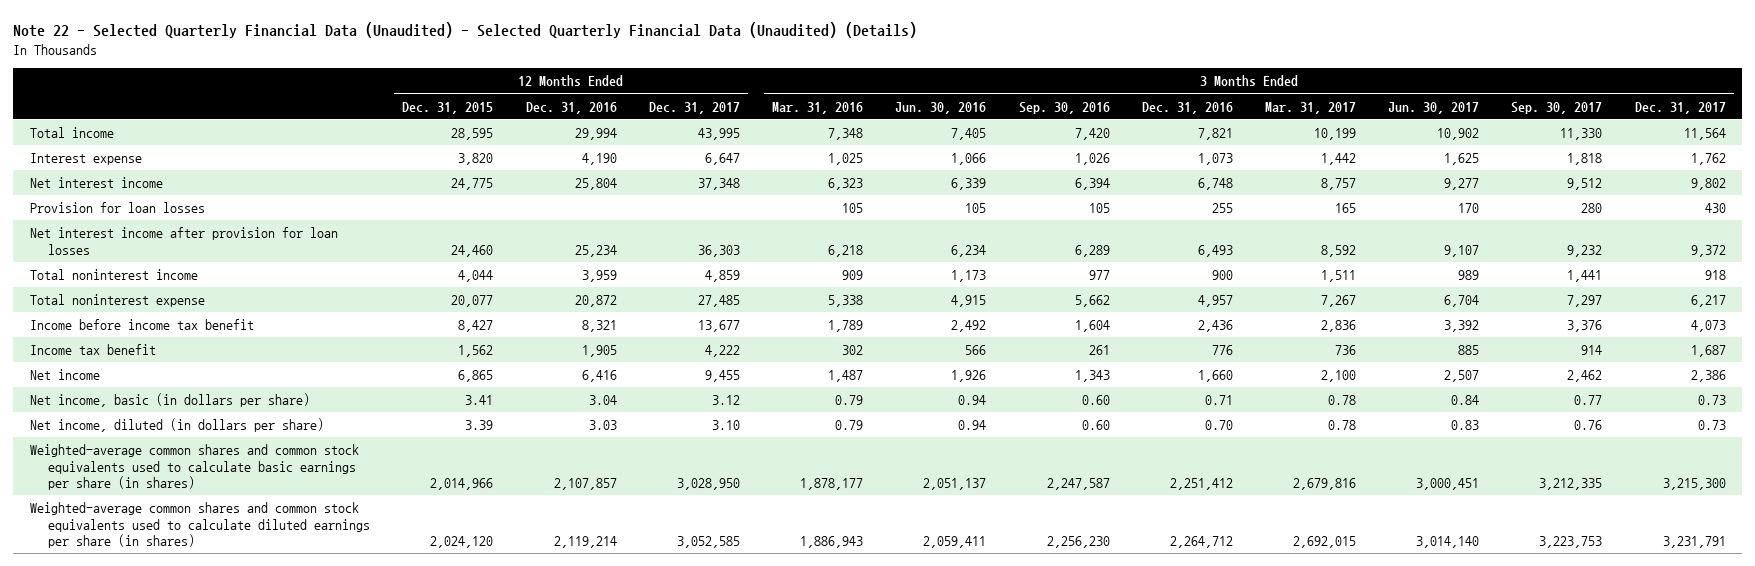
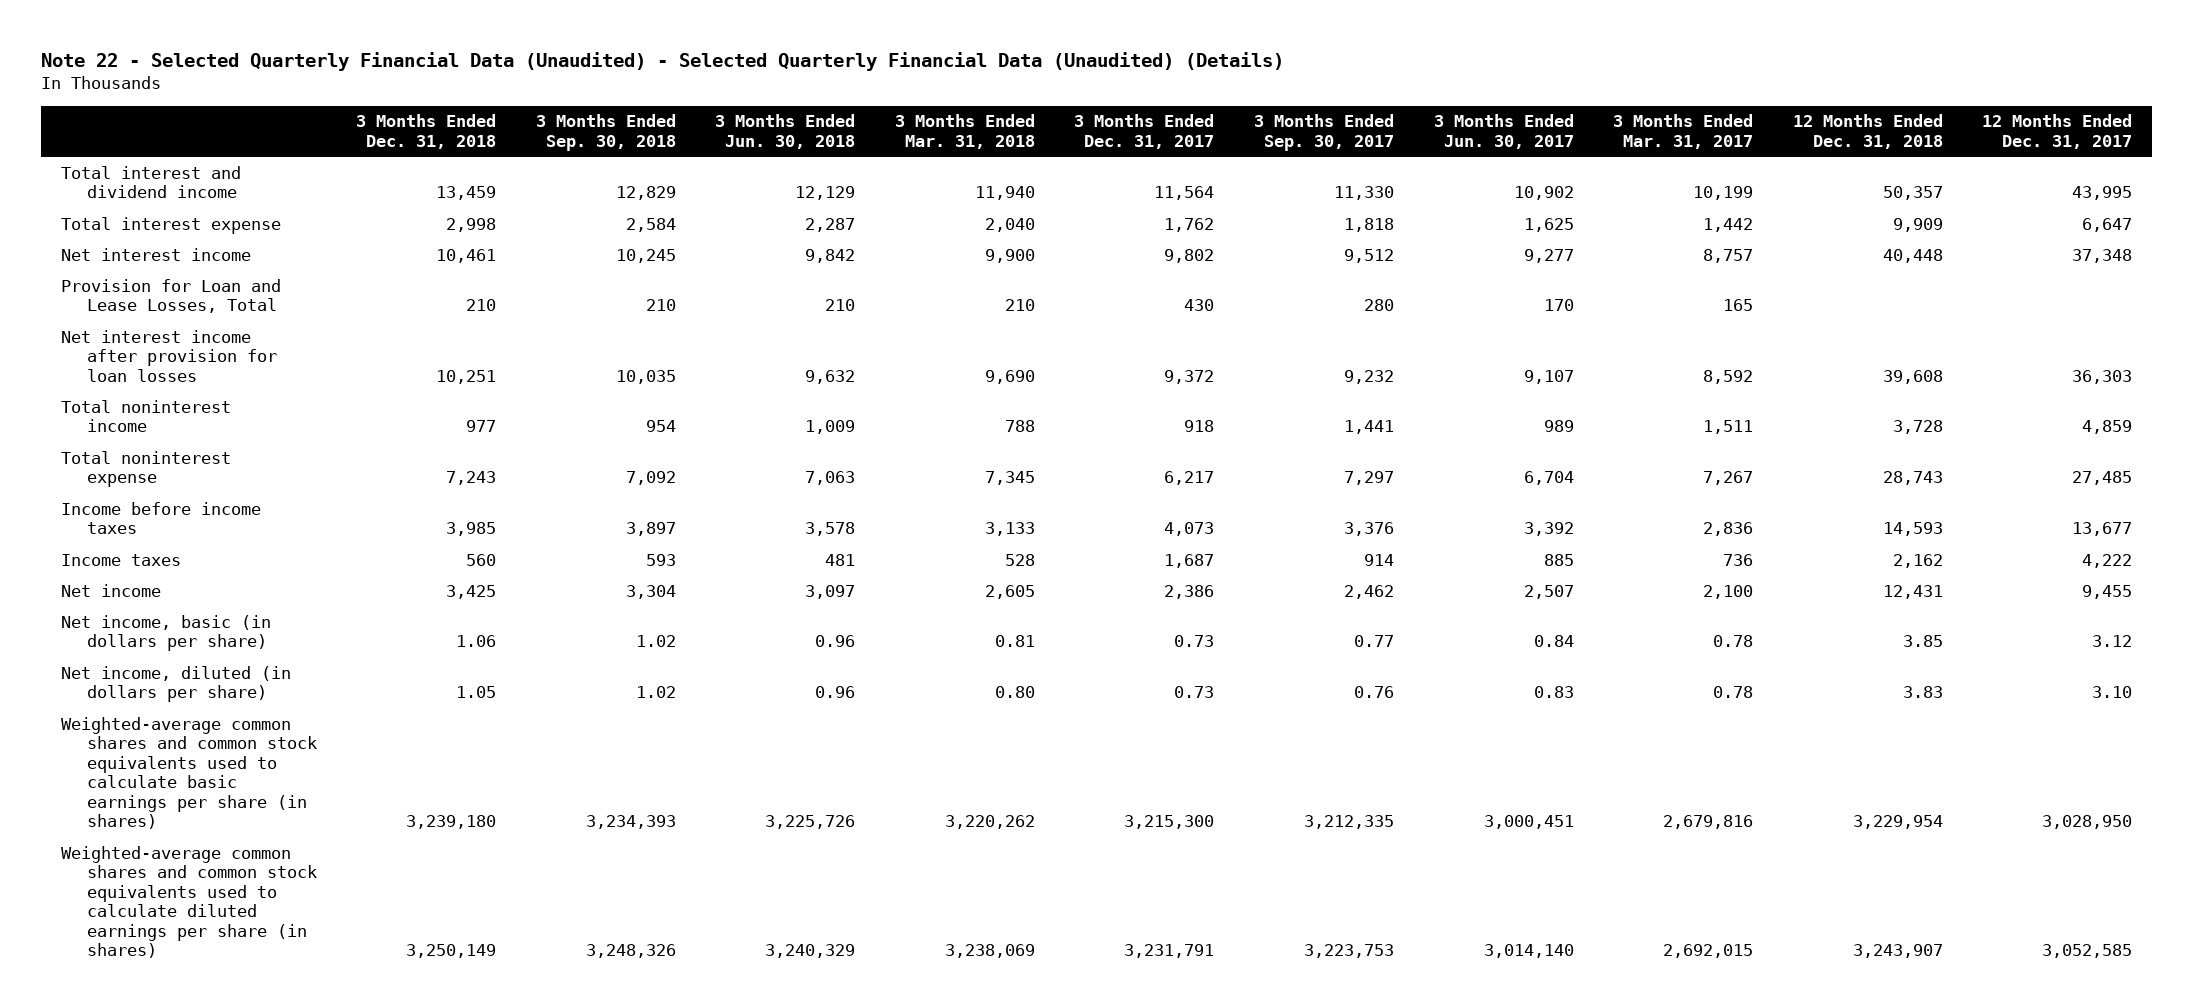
[402,101,494,114] Dec. 31, 2015 -> none
[525,101,617,114] Dec. 31, 2016 -> none
[772,101,864,114] Mar. 31, 2016 -> none
[895,101,987,114] Jun. 30, 2016 -> none
[1018,101,1110,114] Sep. 30, 2016 -> none
[1141,101,1233,114] Dec. 31, 2016 -> none
none -> [356,114,497,149] 3 Months Ended Dec. 31, 2018
none -> [535,114,676,151] 3 Months Ended Sep. 30, 2018
none -> [715,114,856,149] 3 Months Ended Jun. 30, 2018
none -> [894,114,1035,149] 3 Months Ended Mar. 31, 2018
none -> [1792,114,1943,149] 12 Months Ended Dec. 31, 2018
[29,127,114,139] Total income -> [60,165,241,199] Total interest and dividend income
[29,153,142,166] Interest expense -> [60,216,281,234] Total interest expense
[29,202,205,214] Provision for loan losses -> [60,278,281,314] Provision for Loan and Lease Losses, Total
[29,319,254,331] Income before income tax benefit -> [60,501,261,535] Income before income taxes
[29,344,156,356] Income tax benefit -> [60,553,181,566] Income taxes

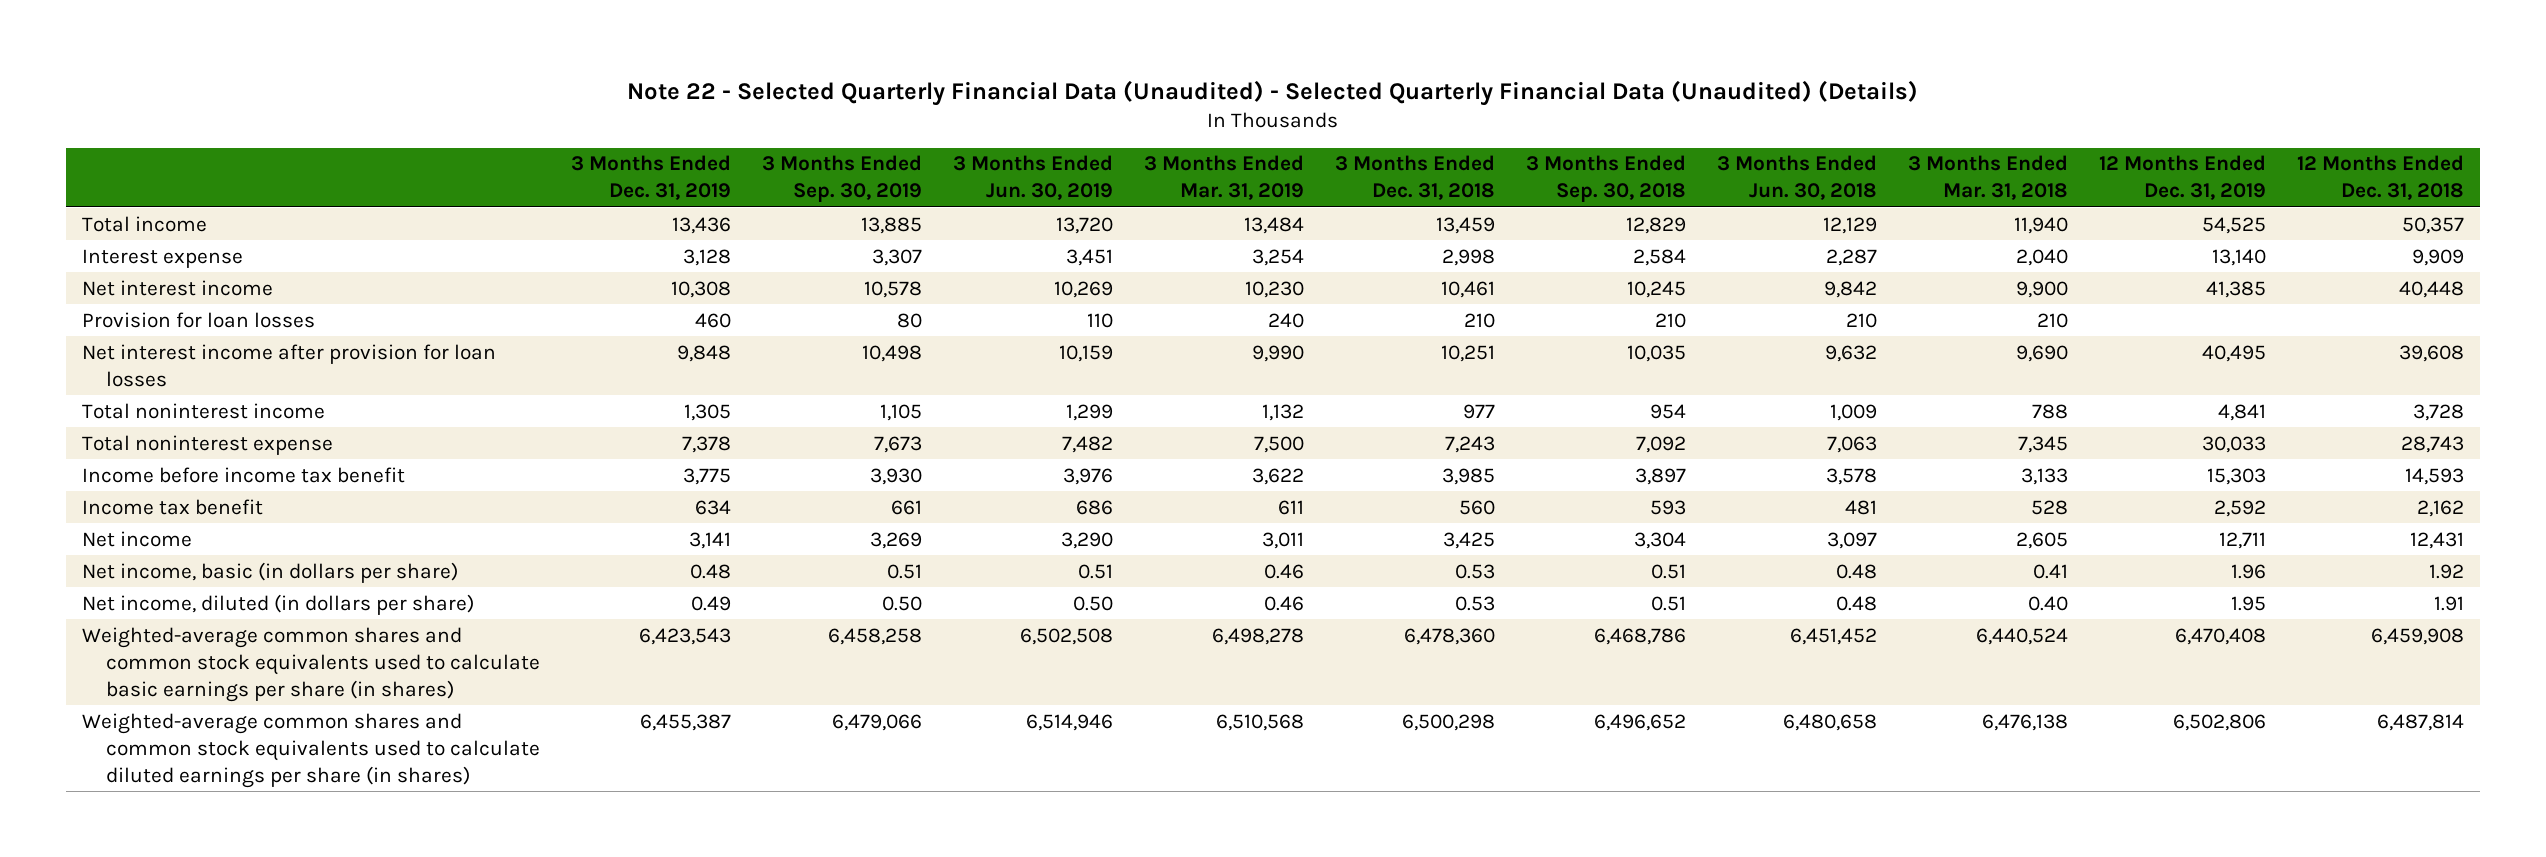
[1074,114,1215,149] 3 Months Ended Dec. 31, 2017 -> none
[1253,114,1394,151] 3 Months Ended Sep. 30, 2017 -> none
[1433,114,1574,149] 3 Months Ended Jun. 30, 2017 -> none
[1613,114,1754,149] 3 Months Ended Mar. 31, 2017 -> none
[1982,114,2133,149] 12 Months Ended Dec. 31, 2017 -> none
none -> [570,155,731,201] 3 Months Ended Dec. 31, 2019
none -> [761,155,922,203] 3 Months Ended Sep. 30, 2019
none -> [953,155,1114,201] 3 Months Ended Jun. 30, 2019
none -> [1144,155,1305,201] 3 Months Ended Mar. 31, 2019
none -> [2099,155,2267,201] 12 Months Ended Dec. 31, 2019
[60,165,241,199] Total interest and dividend income -> [81,215,207,232] Total income
[60,216,281,234] Total interest expense -> [81,248,243,268] Interest expense
[60,278,281,314] Provision for Loan and Lease Losses, Total -> [81,311,315,328] Provision for loan losses
[60,501,261,535] Income before income taxes -> [81,466,405,483] Income before income tax benefit
[60,553,181,566] Income taxes -> [81,498,263,515] Income tax benefit
[456,635,497,648] 1.06 -> [1455,563,1496,579] 0.53
[635,635,676,648] 1.02 -> [1651,563,1687,579] 0.51
[815,635,856,648] 0.96 -> [1836,563,1878,579] 0.48
[994,635,1035,648] 0.81 -> [2033,563,2069,579] 0.41
[1902,635,1943,648] 3.85 -> [2429,563,2465,579] 1.92
[456,686,497,699] 1.05 -> [1455,595,1496,611] 0.53
[635,686,676,699] 1.02 -> [1651,595,1687,611] 0.51
[815,686,856,699] 0.96 -> [1836,595,1878,611] 0.48
[994,686,1035,699] 0.80 -> [2028,595,2069,611] 0.40
[1902,686,1943,699] 3.83 -> [2434,595,2465,611] 1.91
[406,815,497,830] 3,239,180 -> [1404,627,1496,645] 6,478,360
[585,815,676,830] 3,234,393 -> [1594,627,1687,645] 6,468,786
[765,815,856,830] 3,225,726 -> [1790,627,1878,645] 6,451,452
[944,815,1035,830] 3,220,262 -> [1976,627,2069,645] 6,440,524
[1852,815,1943,830] 3,229,954 -> [2371,627,2465,645] 6,459,908
[406,944,497,959] 3,250,149 -> [1402,713,1496,731] 6,500,298
[585,944,676,959] 3,248,326 -> [1594,713,1687,731] 6,496,652
[765,944,856,959] 3,240,329 -> [1783,713,1878,731] 6,480,658
[944,944,1035,959] 3,238,069 -> [1982,713,2069,731] 6,476,138
[1852,944,1943,959] 3,243,907 -> [2377,713,2465,731] 6,487,814

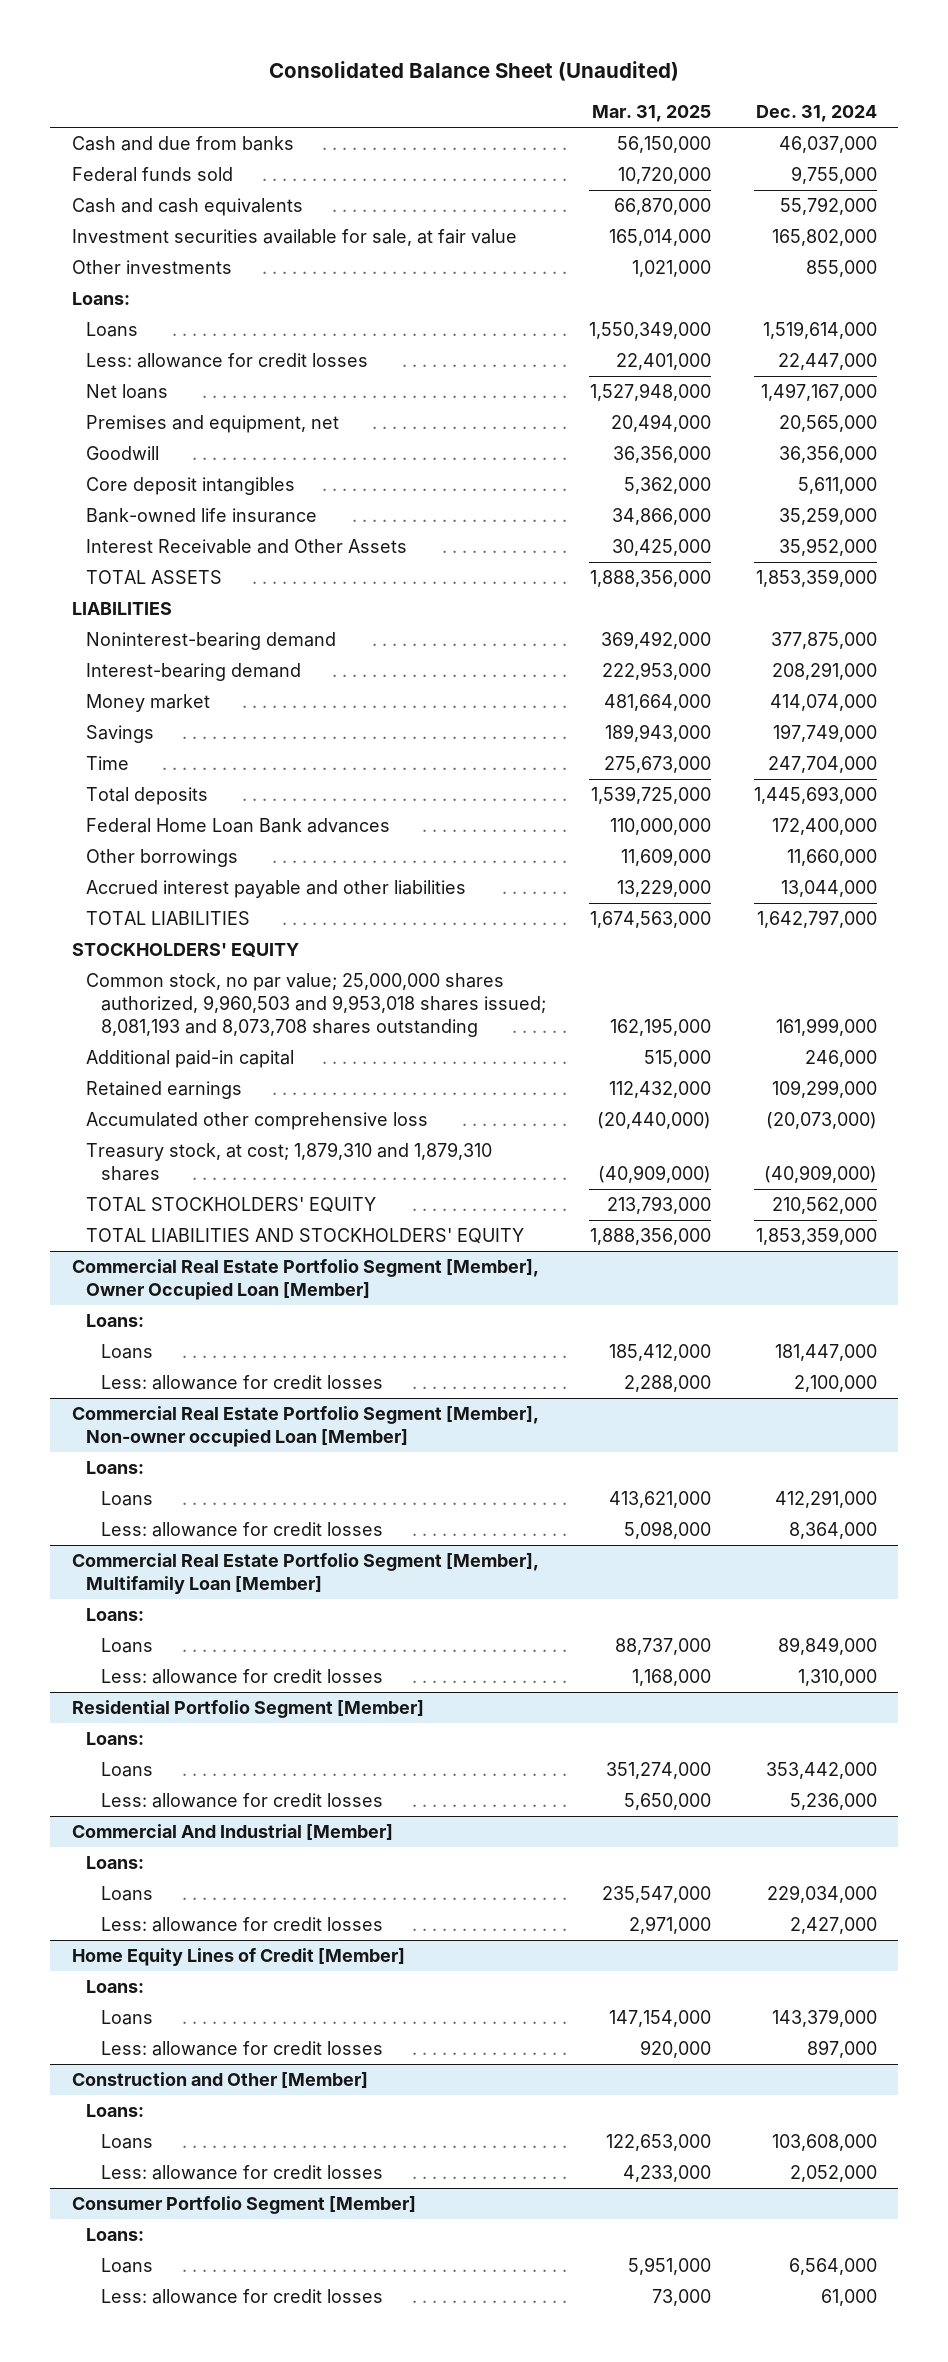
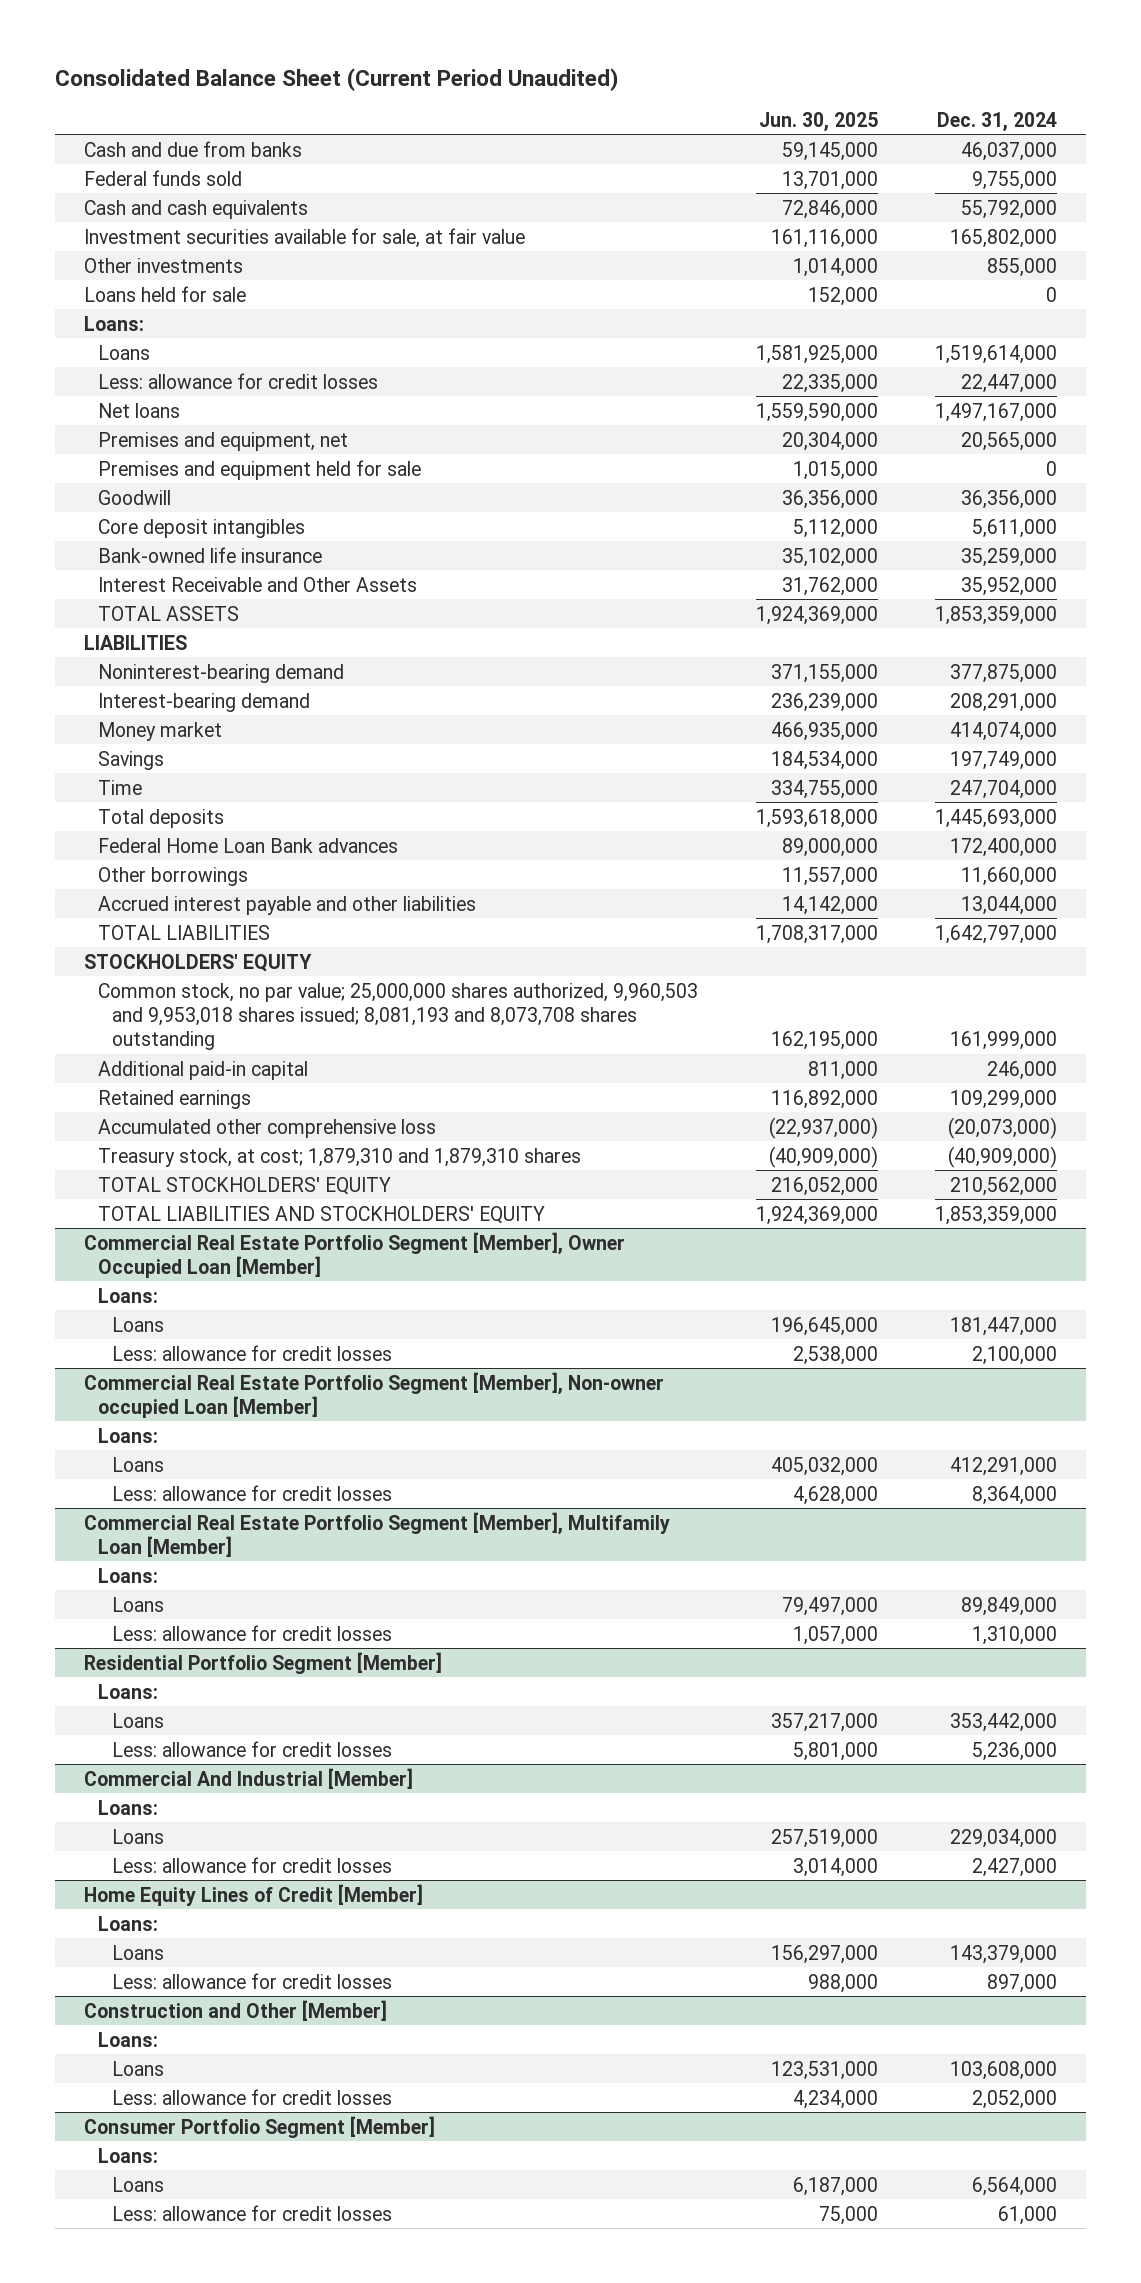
[269,61,680,82] Consolidated Balance Sheet (Unaudited) -> [55,67,619,91] Consolidated Balance Sheet (Current Period Unaudited)
[591,105,711,123] Mar. 31, 2025 -> none
none -> [758,111,878,132] Jun. 30, 2025
none -> [84,285,247,302] Loans held for sale
none -> [98,459,422,480] Premises and equipment held for sale

